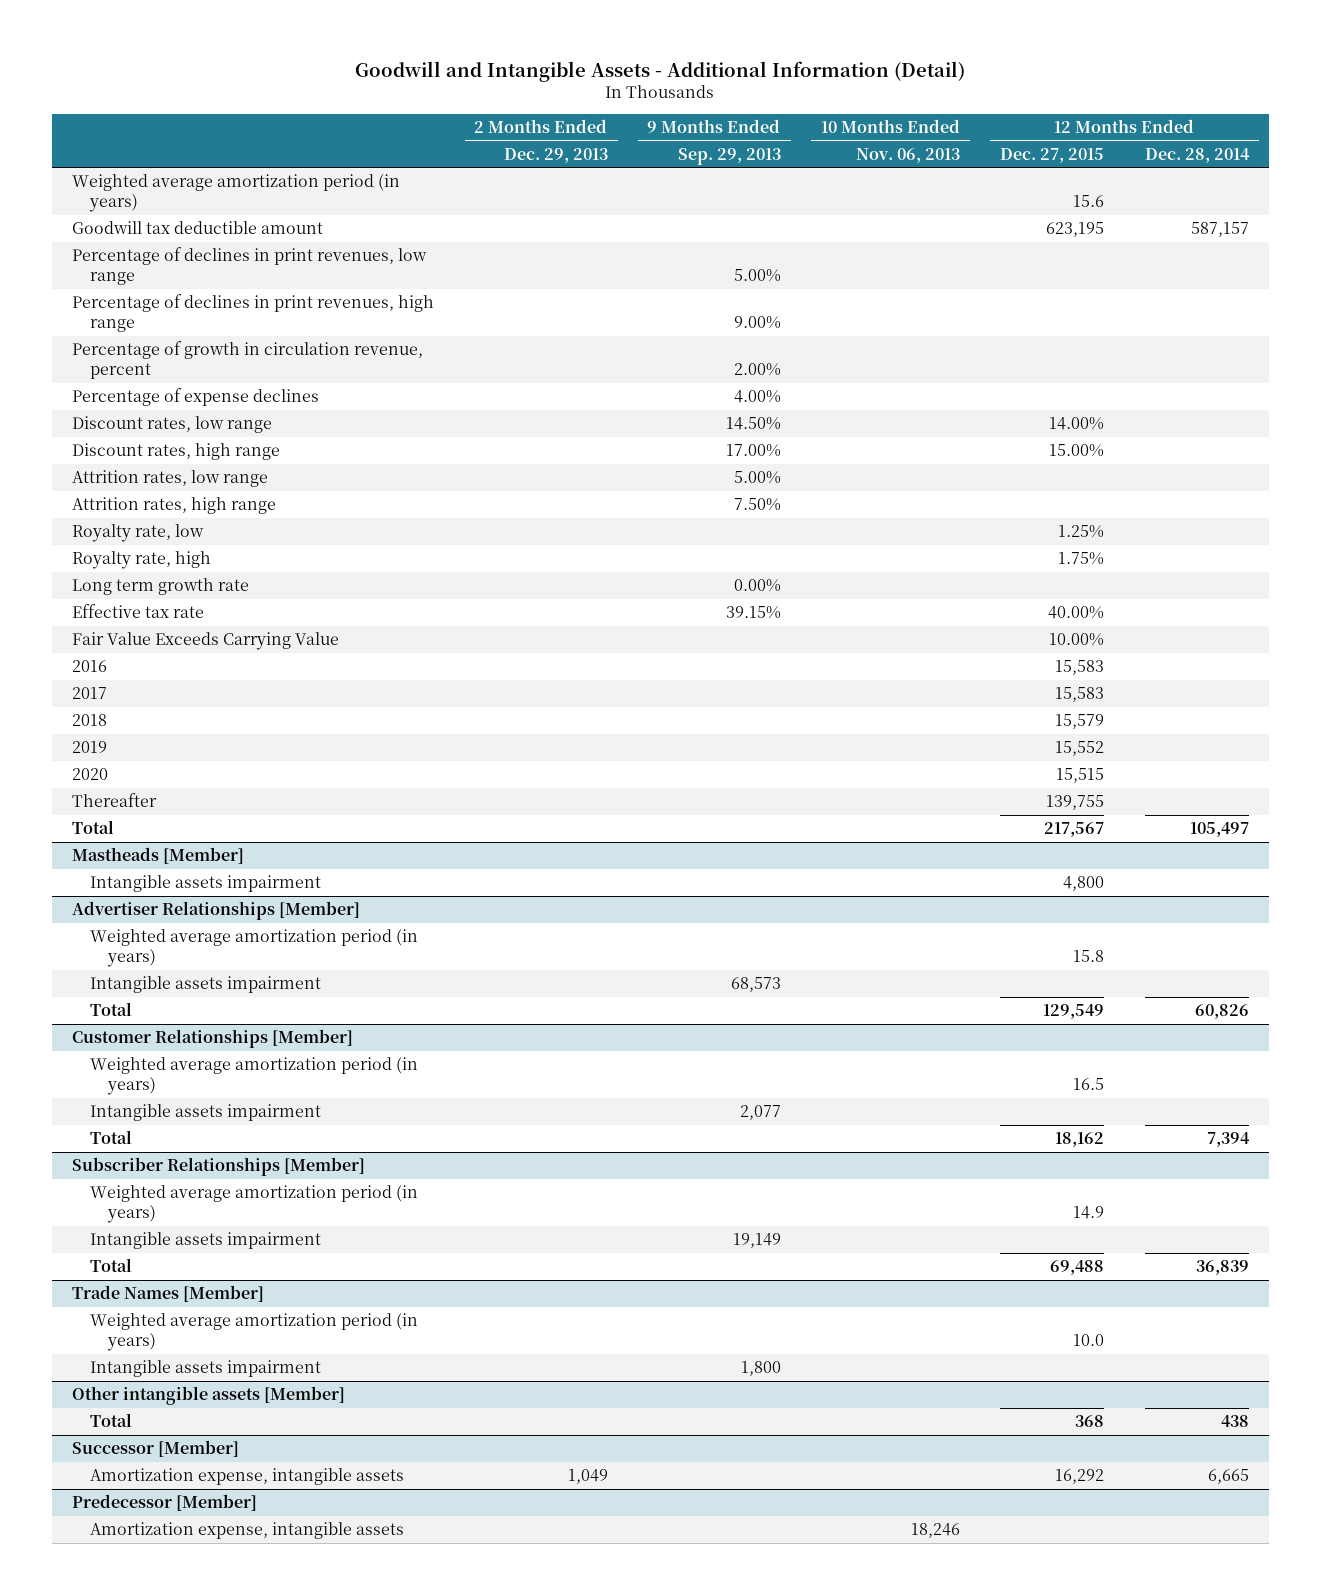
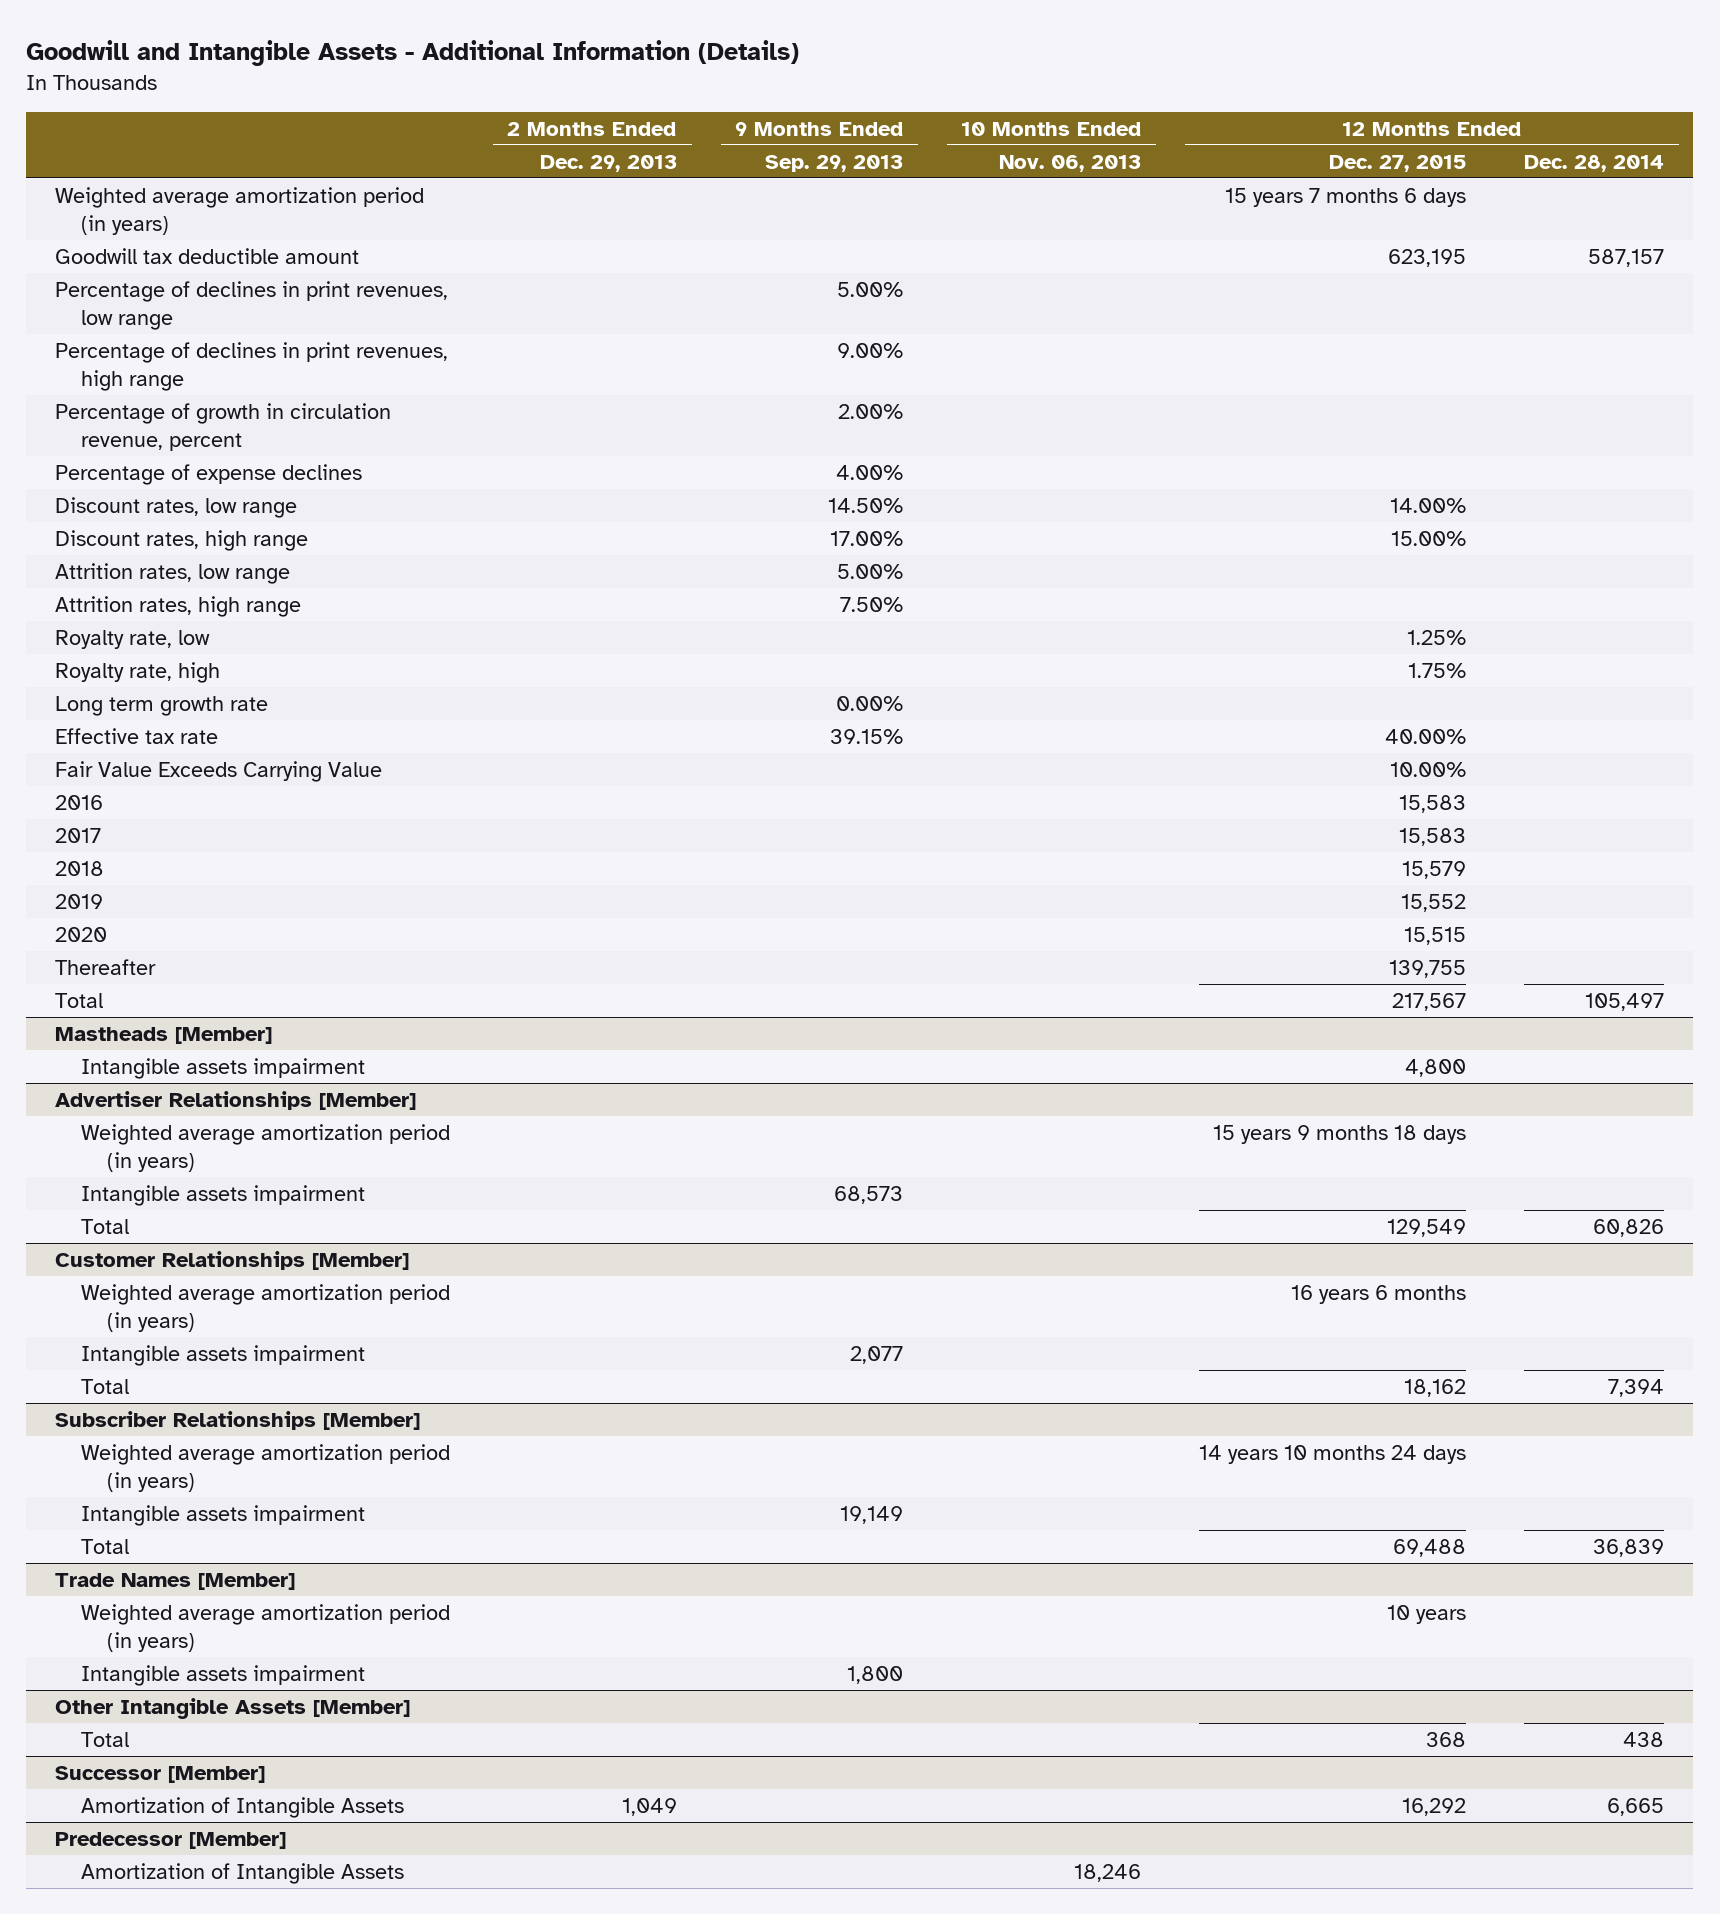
[355,60,966,82] Goodwill and Intangible Assets - Additional Information (Detail) -> [26,40,800,67] Goodwill and Intangible Assets - Additional Information (Details)
[1073,195,1105,208] 15.6 -> [1225,188,1467,208] 15 years 7 months 6 days
[1073,950,1105,963] 15.8 -> [1213,1125,1467,1145] 15 years 9 months 18 days
[1073,1078,1105,1091] 16.5 -> [1291,1285,1467,1305] 16 years 6 months
[1073,1206,1105,1220] 14.9 -> [1199,1445,1467,1465] 14 years 10 months 24 days
[1073,1334,1105,1347] 10.0 -> [1387,1605,1467,1625] 10 years
[72,1386,346,1406] Other intangible assets [Member] -> [55,1698,411,1720] Other Intangible Assets [Member]
[90,1468,405,1486] Amortization expense, intangible assets -> [80,1797,404,1819] Amortization of Intangible Assets
[90,1522,405,1540] Amortization expense, intangible assets -> [80,1863,404,1885] Amortization of Intangible Assets

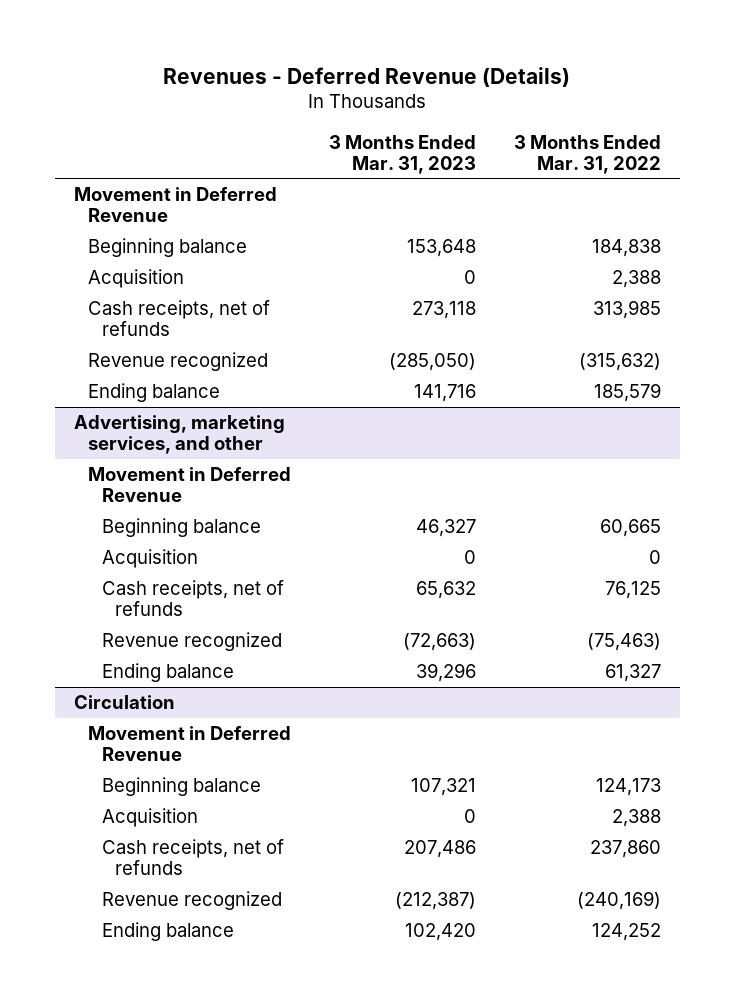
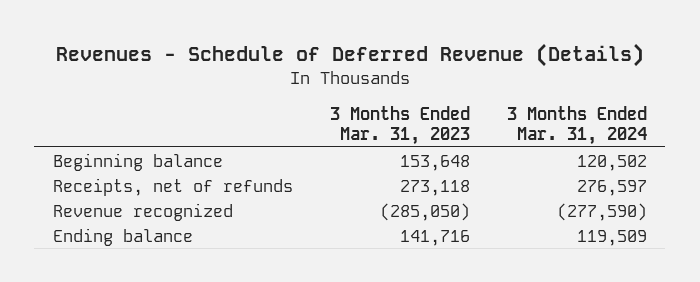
[163,66,571,87] Revenues - Deferred Revenue (Details) -> [55,42,644,67] Revenues - Schedule of Deferred Revenue (Details)
[513,134,661,174] 3 Months Ended Mar. 31, 2022 -> none
none -> [506,105,647,145] 3 Months Ended Mar. 31, 2024
[74,186,278,223] Movement in Deferred Revenue -> none
[87,268,184,288] Acquisition -> none
[87,299,270,337] Cash receipts, net of refunds -> [52,177,293,196] Receipts, net of refunds
[74,414,286,455] Advertising, marketing services, and other -> none
[87,466,291,503] Movement in Deferred Revenue -> none
[101,517,261,537] Beginning balance -> none
[101,548,198,568] Acquisition -> none
[101,579,284,617] Cash receipts, net of refunds -> none
[101,631,282,651] Revenue recognized -> none
[101,662,234,682] Ending balance -> none
[74,694,176,709] Circulation -> none
[87,725,291,762] Movement in Deferred Revenue -> none
[101,776,261,796] Beginning balance -> none
[101,807,198,827] Acquisition -> none
[101,838,284,876] Cash receipts, net of refunds -> none
[101,890,282,910] Revenue recognized -> none
[101,921,234,941] Ending balance -> none

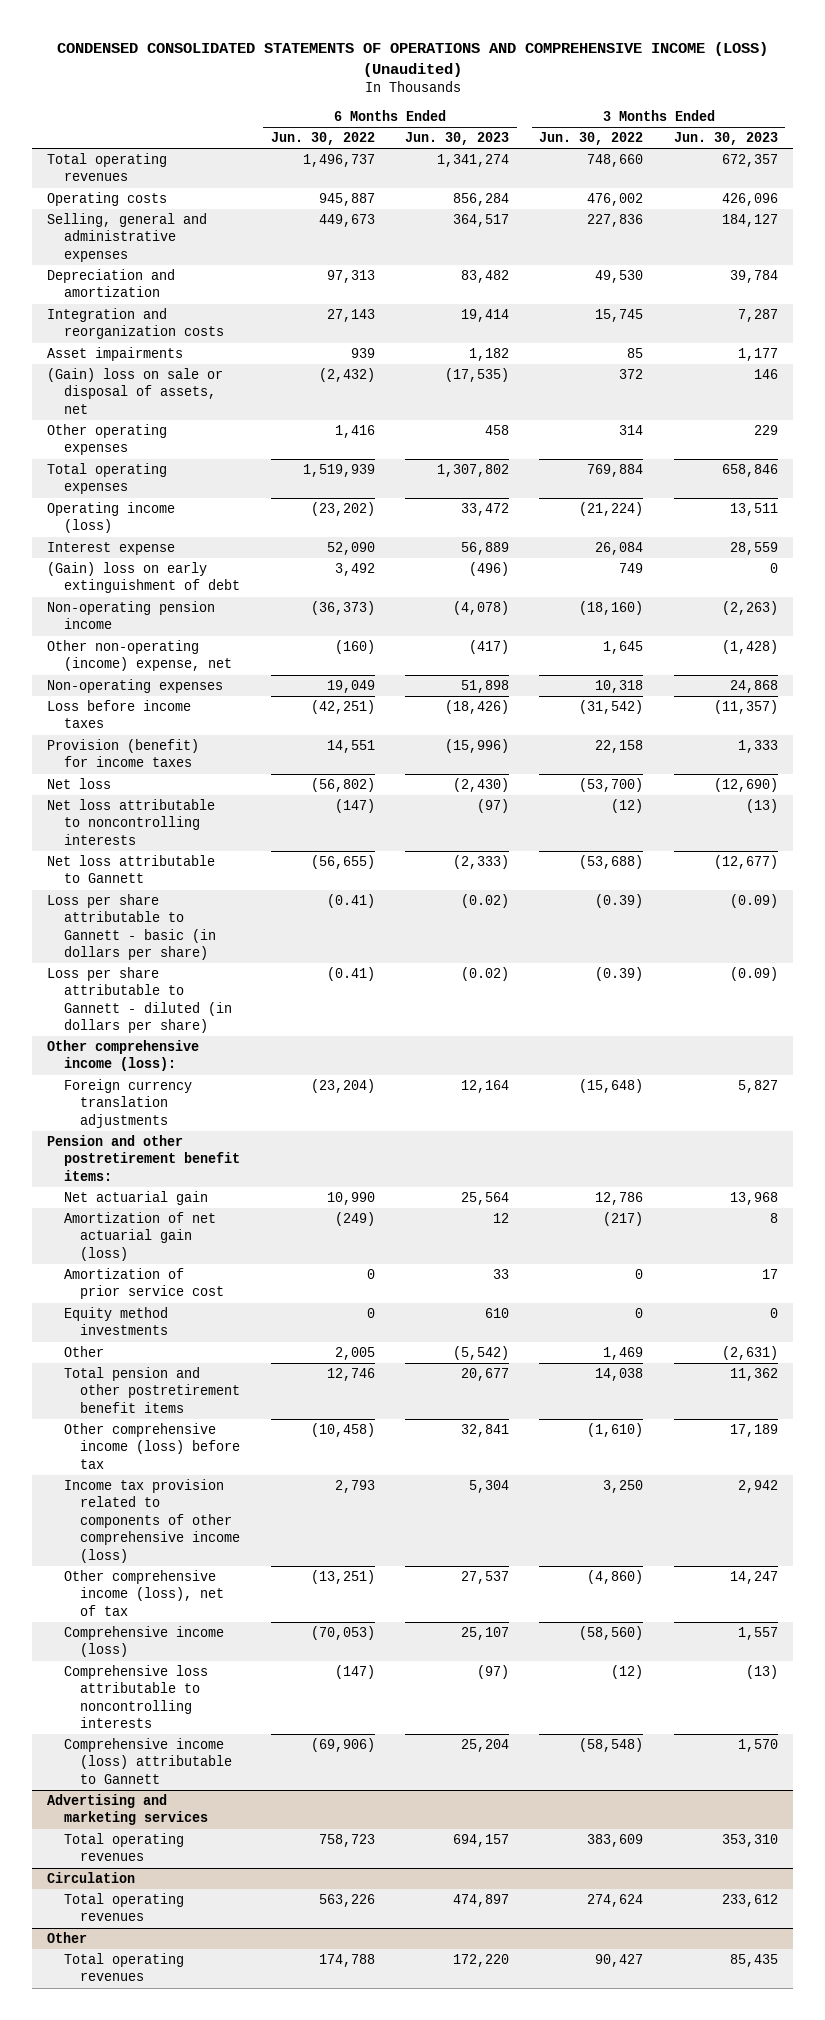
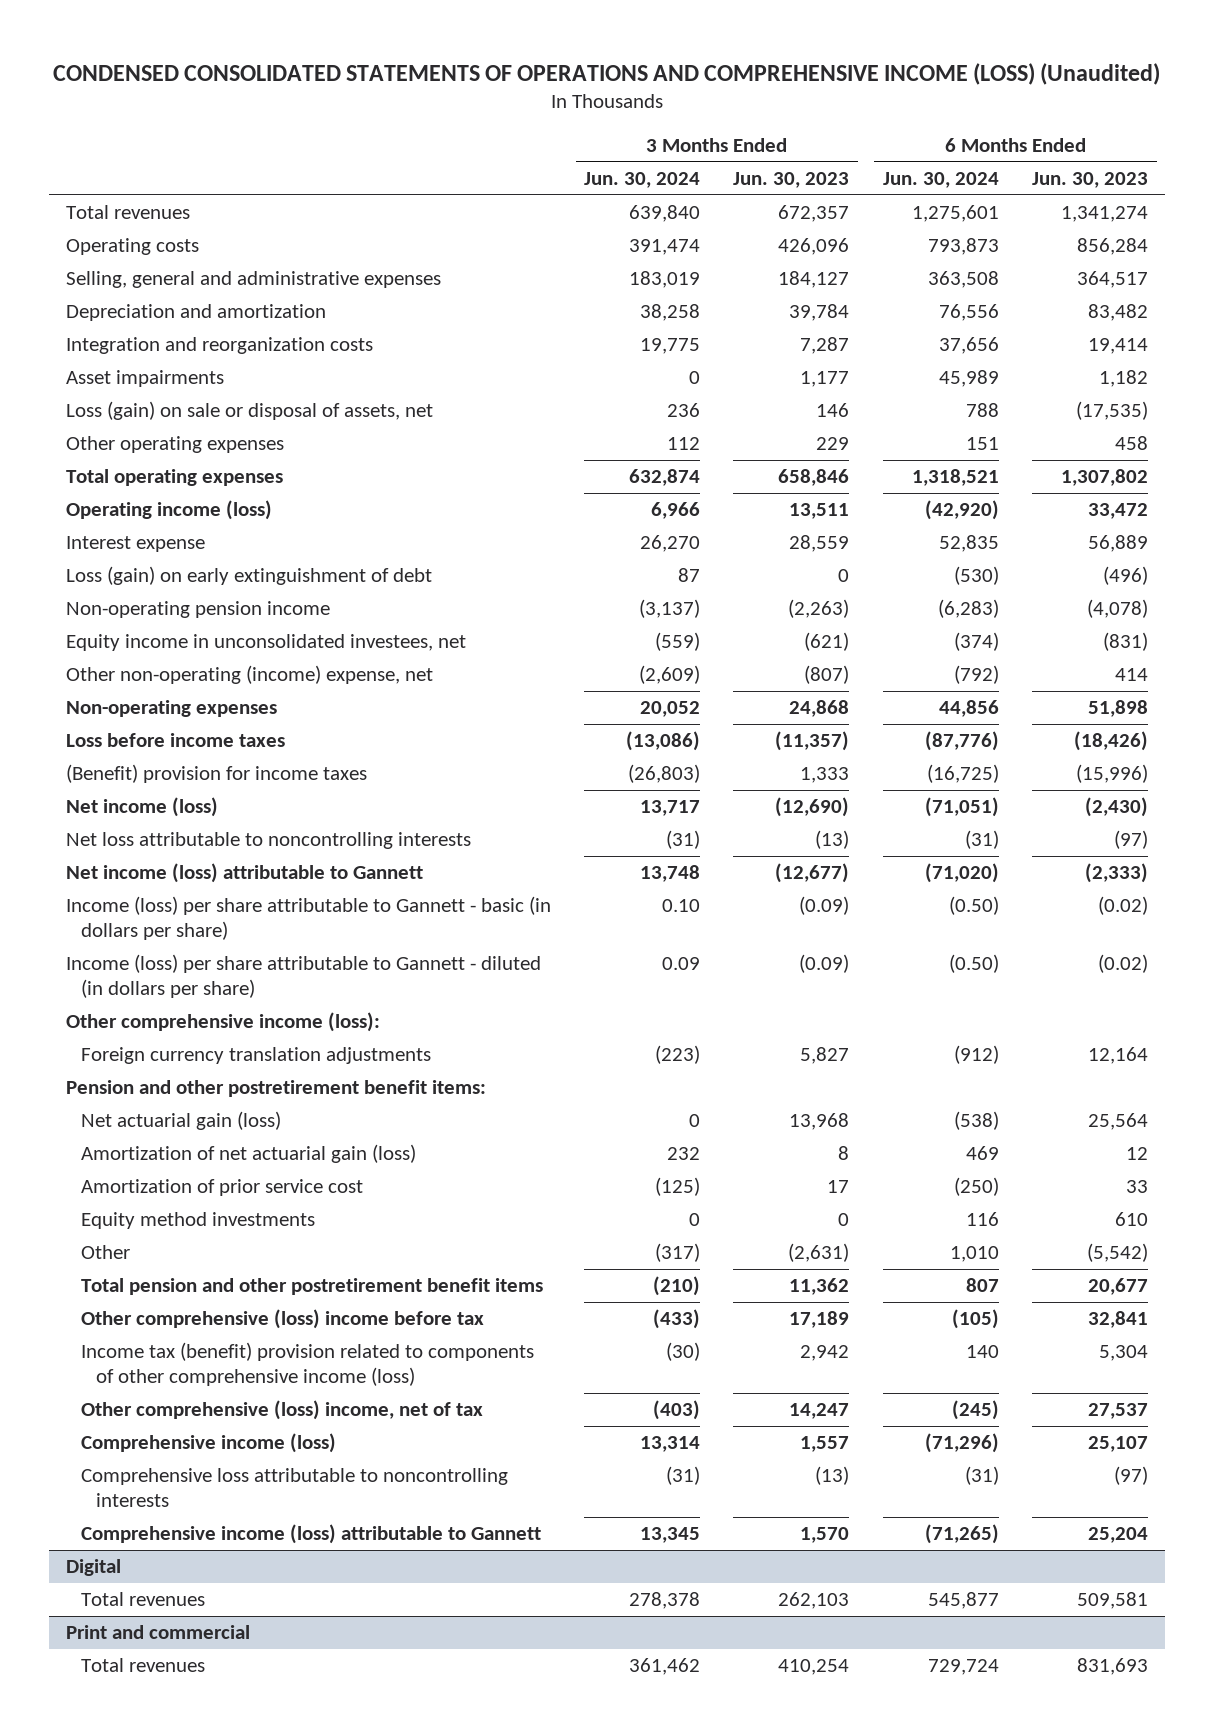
[270,132,375,146] Jun. 30, 2022 -> none
[539,132,644,146] Jun. 30, 2022 -> none
none -> [584,171,701,188] Jun. 30, 2024
none -> [882,171,999,188] Jun. 30, 2024
[47,153,168,182] Total operating revenues -> [65,205,190,220] Total revenues
[47,368,224,414] (Gain) loss on sale or disposal of assets, net -> [65,401,433,421] Loss (gain) on sale or disposal of assets, net
[47,562,240,594] (Gain) loss on early extinguishment of debt -> [65,566,432,586] Loss (gain) on early extinguishment of debt
none -> [65,634,466,652] Equity income in unconsolidated investees, net
[468,640,509,655] (417) -> [1115,668,1149,682] 414
[721,640,778,655] (1,428) -> [804,665,850,685] (807)
[47,739,200,768] Provision (benefit) for income taxes -> [65,764,367,784] (Benefit) provision for income taxes
[47,778,112,790] Net loss -> [65,797,218,818] Net income (loss)
[47,855,216,884] Net loss attributable to Gannett -> [65,863,423,884] Net income (loss) attributable to Gannett
[47,894,216,961] Loss per share attributable to Gannett - basic (in dollars per share) -> [65,896,551,941] Income (loss) per share attributable to Gannett - basic (in dollars per share)
[47,967,232,1034] Loss per share attributable to Gannett - diluted (in dollars per share) -> [65,954,541,999] Income (loss) per share attributable to Gannett - diluted (in dollars per share)
[63,1191,208,1206] Net actuarial gain -> [80,1111,281,1131] Net actuarial gain (loss)
[63,1423,241,1469] Other comprehensive income (loss) before tax -> [80,1309,484,1330] Other comprehensive (loss) income before tax
[63,1479,241,1563] Income tax provision related to components of other comprehensive income (loss) -> [80,1342,534,1387] Income tax (benefit) provision related to components of other comprehensive income (loss)
[63,1570,225,1616] Other comprehensive income (loss), net of tax -> [80,1400,483,1421] Other comprehensive (loss) income, net of tax
[47,1794,208,1826] Advertising and marketing services -> none
[47,1872,136,1884] Circulation -> none
[47,1932,88,1944] Other -> none
[63,1953,184,1982] Total operating revenues -> none
none -> [65,1559,121,1577] Digital
[63,1833,184,1862] Total operating revenues -> [80,1592,205,1607] Total revenues
[452,1834,509,1848] 694,157 -> [1077,1592,1149,1610] 509,581
[721,1834,778,1848] 353,310 -> [778,1592,850,1610] 262,103
none -> [65,1625,250,1640] Print and commercial
[63,1893,184,1922] Total operating revenues -> [80,1658,205,1673] Total revenues
[452,1894,509,1908] 474,897 -> [1077,1658,1149,1676] 831,693
[721,1894,778,1908] 233,612 -> [778,1659,850,1676] 410,254

